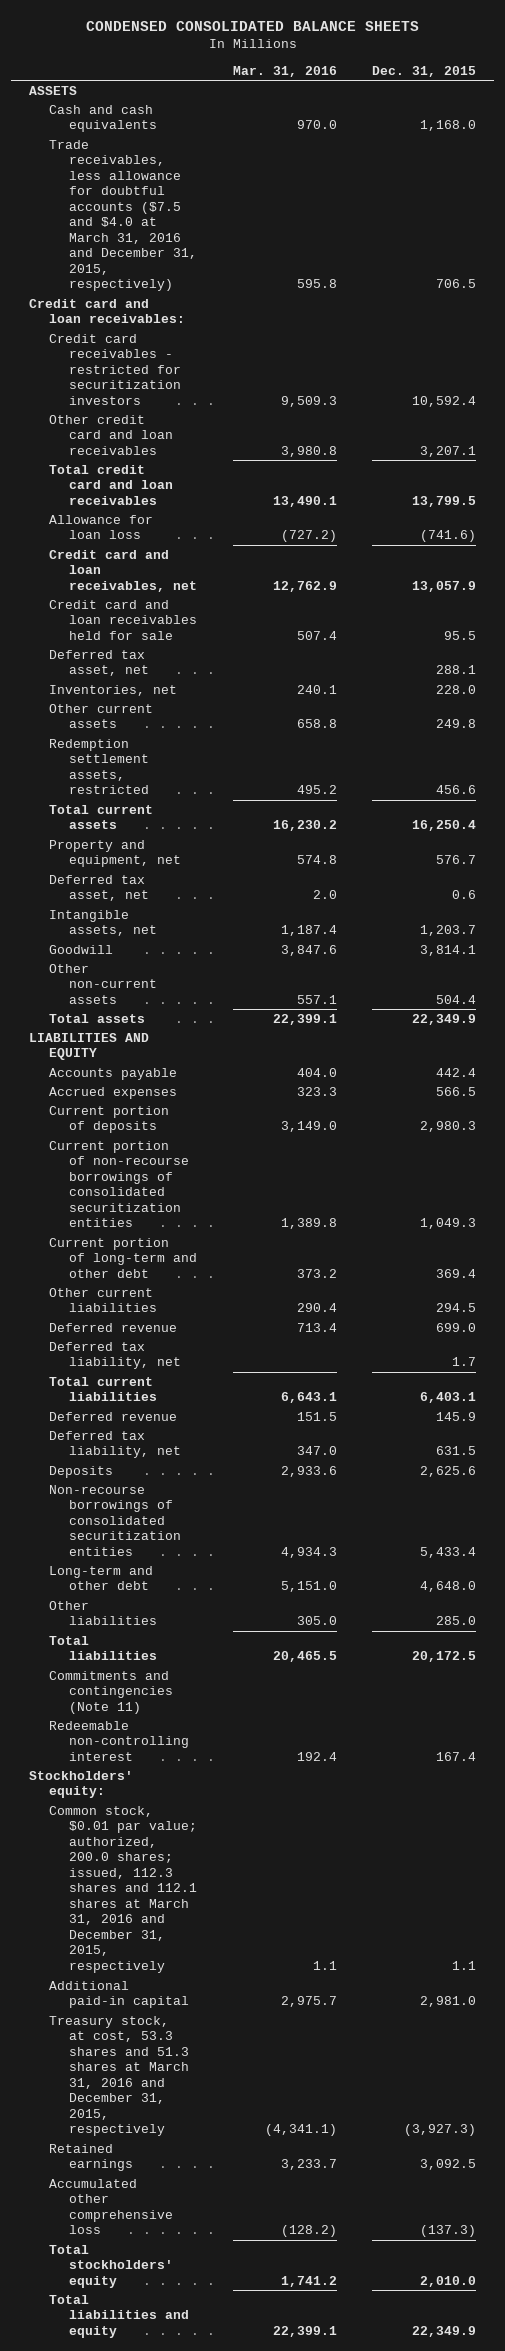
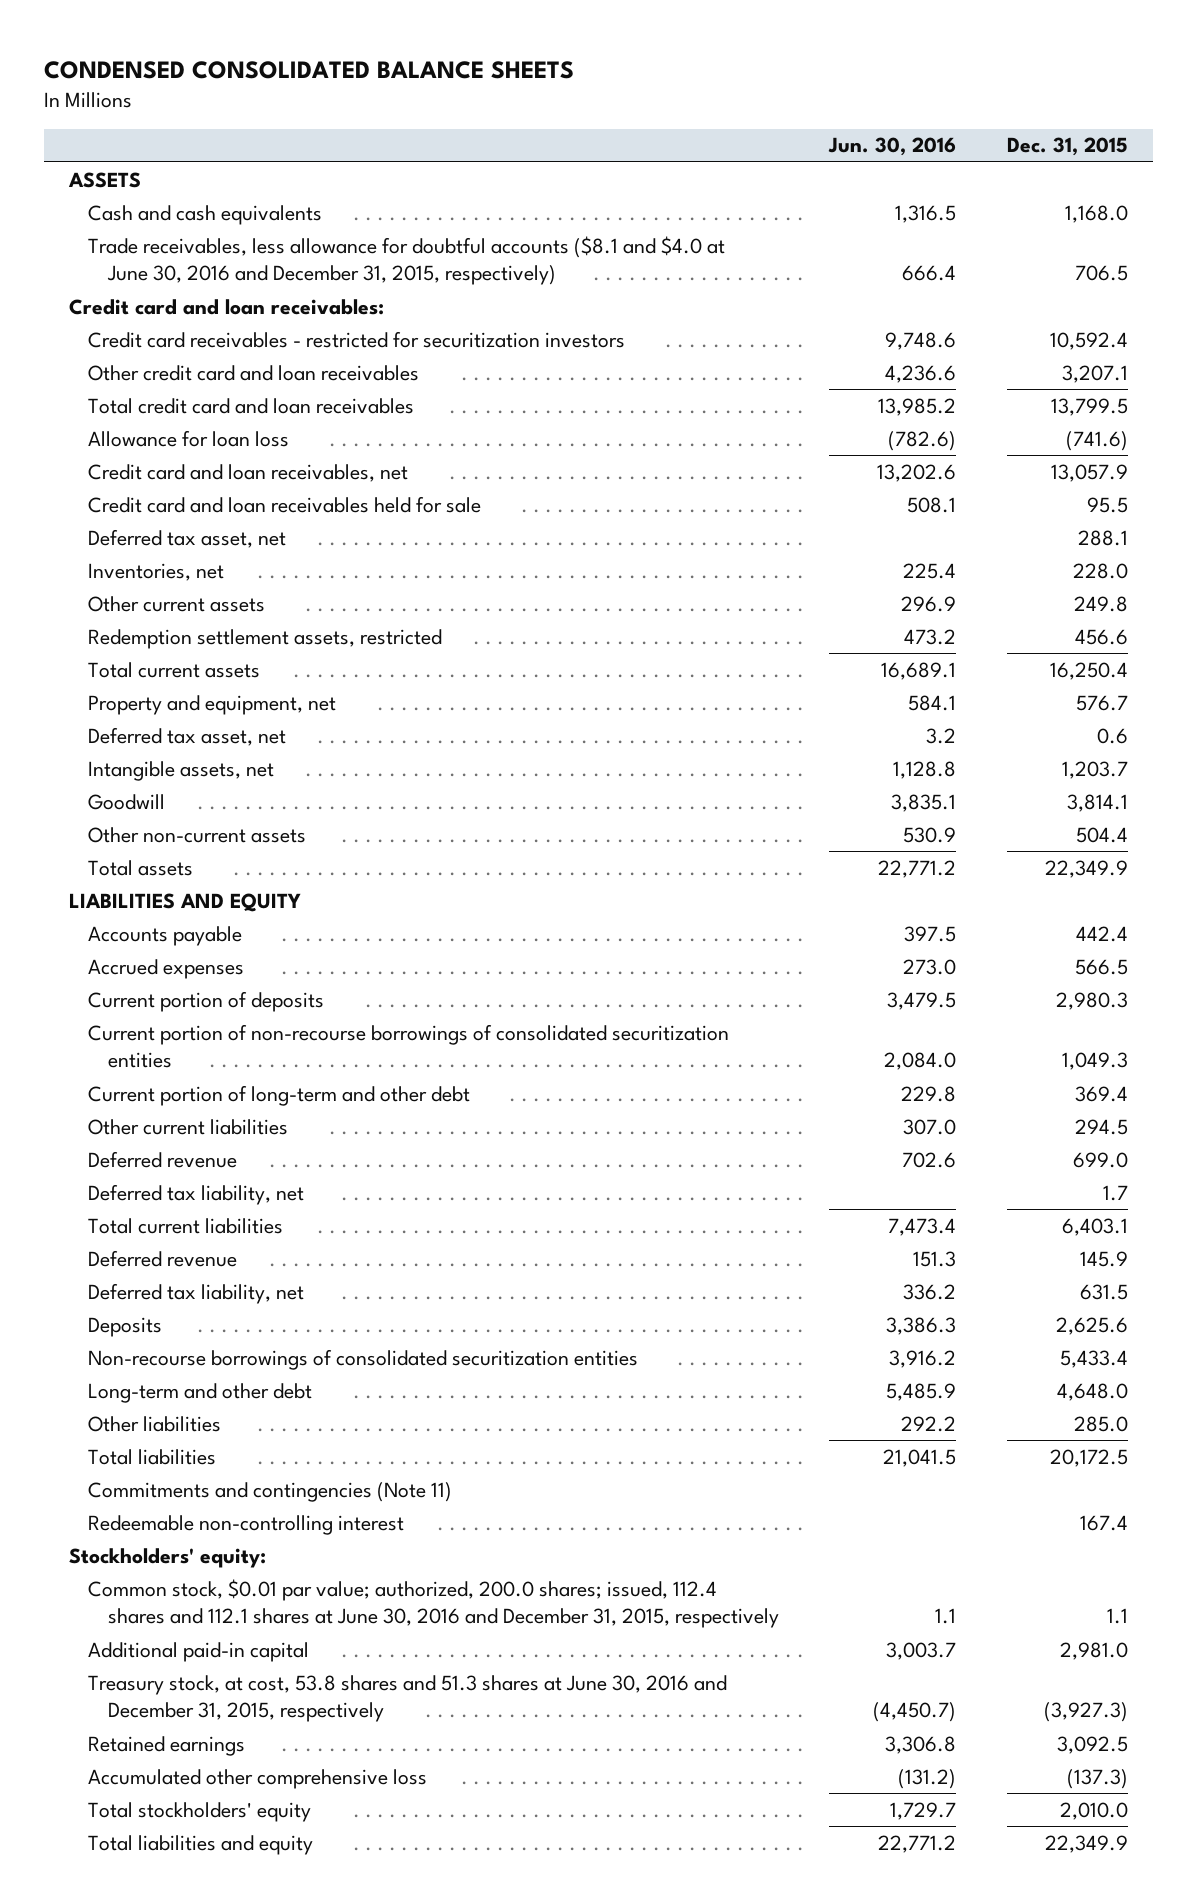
[232,65,337,77] Mar. 31, 2016 -> none
none -> [828,137,957,157] Jun. 30, 2016
[48,139,197,292] Trade receivables, less allowance for doubtful accounts ($7.5 and $4.0 at March 31, 2016 and December 31, 2015, respectively) -> [88,235,726,286] Trade receivables, less allowance for doubtful accounts ($8.1 and $4.0 at June 30, 2016 and December 31, 2015, respectively)
[48,1805,197,1973] Common stock, $0.01 par value; authorized, 200.0 shares; issued, 112.3 shares and 112.1 shares at March 31, 2016 and December 31, 2015, respectively -> [88,1578,779,1629] Common stock, $0.01 par value; authorized, 200.0 shares; issued, 112.4 shares and 112.1 shares at June 30, 2016 and December 31, 2015, respectively
[48,2015,189,2137] Treasury stock, at cost, 53.3 shares and 51.3 shares at March 31, 2016 and December 31, 2015, respectively -> [88,1674,728,1723] Treasury stock, at cost, 53.8 shares and 51.3 shares at June 30, 2016 and December 31, 2015, respectively

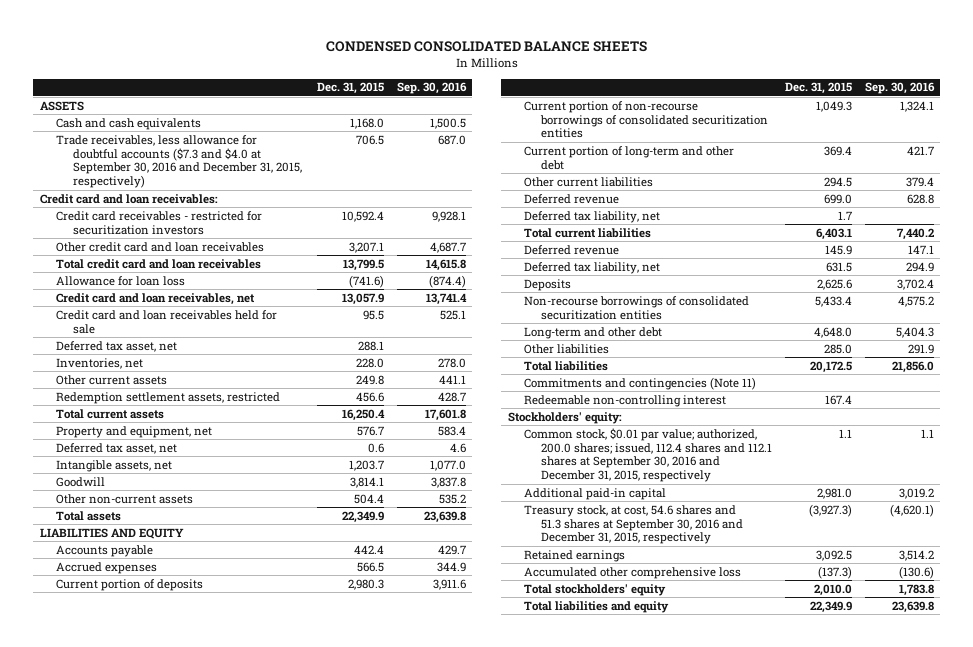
[828,137,957,157] Jun. 30, 2016 -> none
none -> [396,82,467,95] Sep. 30, 2016
[88,235,726,286] Trade receivables, less allowance for doubtful accounts ($8.1 and $4.0 at June 30, 2016 and December 31, 2015, respectively) -> [56,134,302,189] Trade receivables, less allowance for doubtful accounts ($7.3 and $4.0 at September 30, 2016 and December 31, 2015, respectively)
[88,1578,779,1629] Common stock, $0.01 par value; authorized, 200.0 shares; issued, 112.4 shares and 112.1 shares at June 30, 2016 and December 31, 2015, respectively -> [524,427,773,483] Common stock, $0.01 par value; authorized, 200.0 shares; issued, 112.4 shares and 112.1 shares at September 30, 2016 and December 31, 2015, respectively
[88,1674,728,1723] Treasury stock, at cost, 53.8 shares and 51.3 shares at June 30, 2016 and December 31, 2015, respectively -> [524,504,744,545] Treasury stock, at cost, 54.6 shares and 51.3 shares at September 30, 2016 and December 31, 2015, respectively

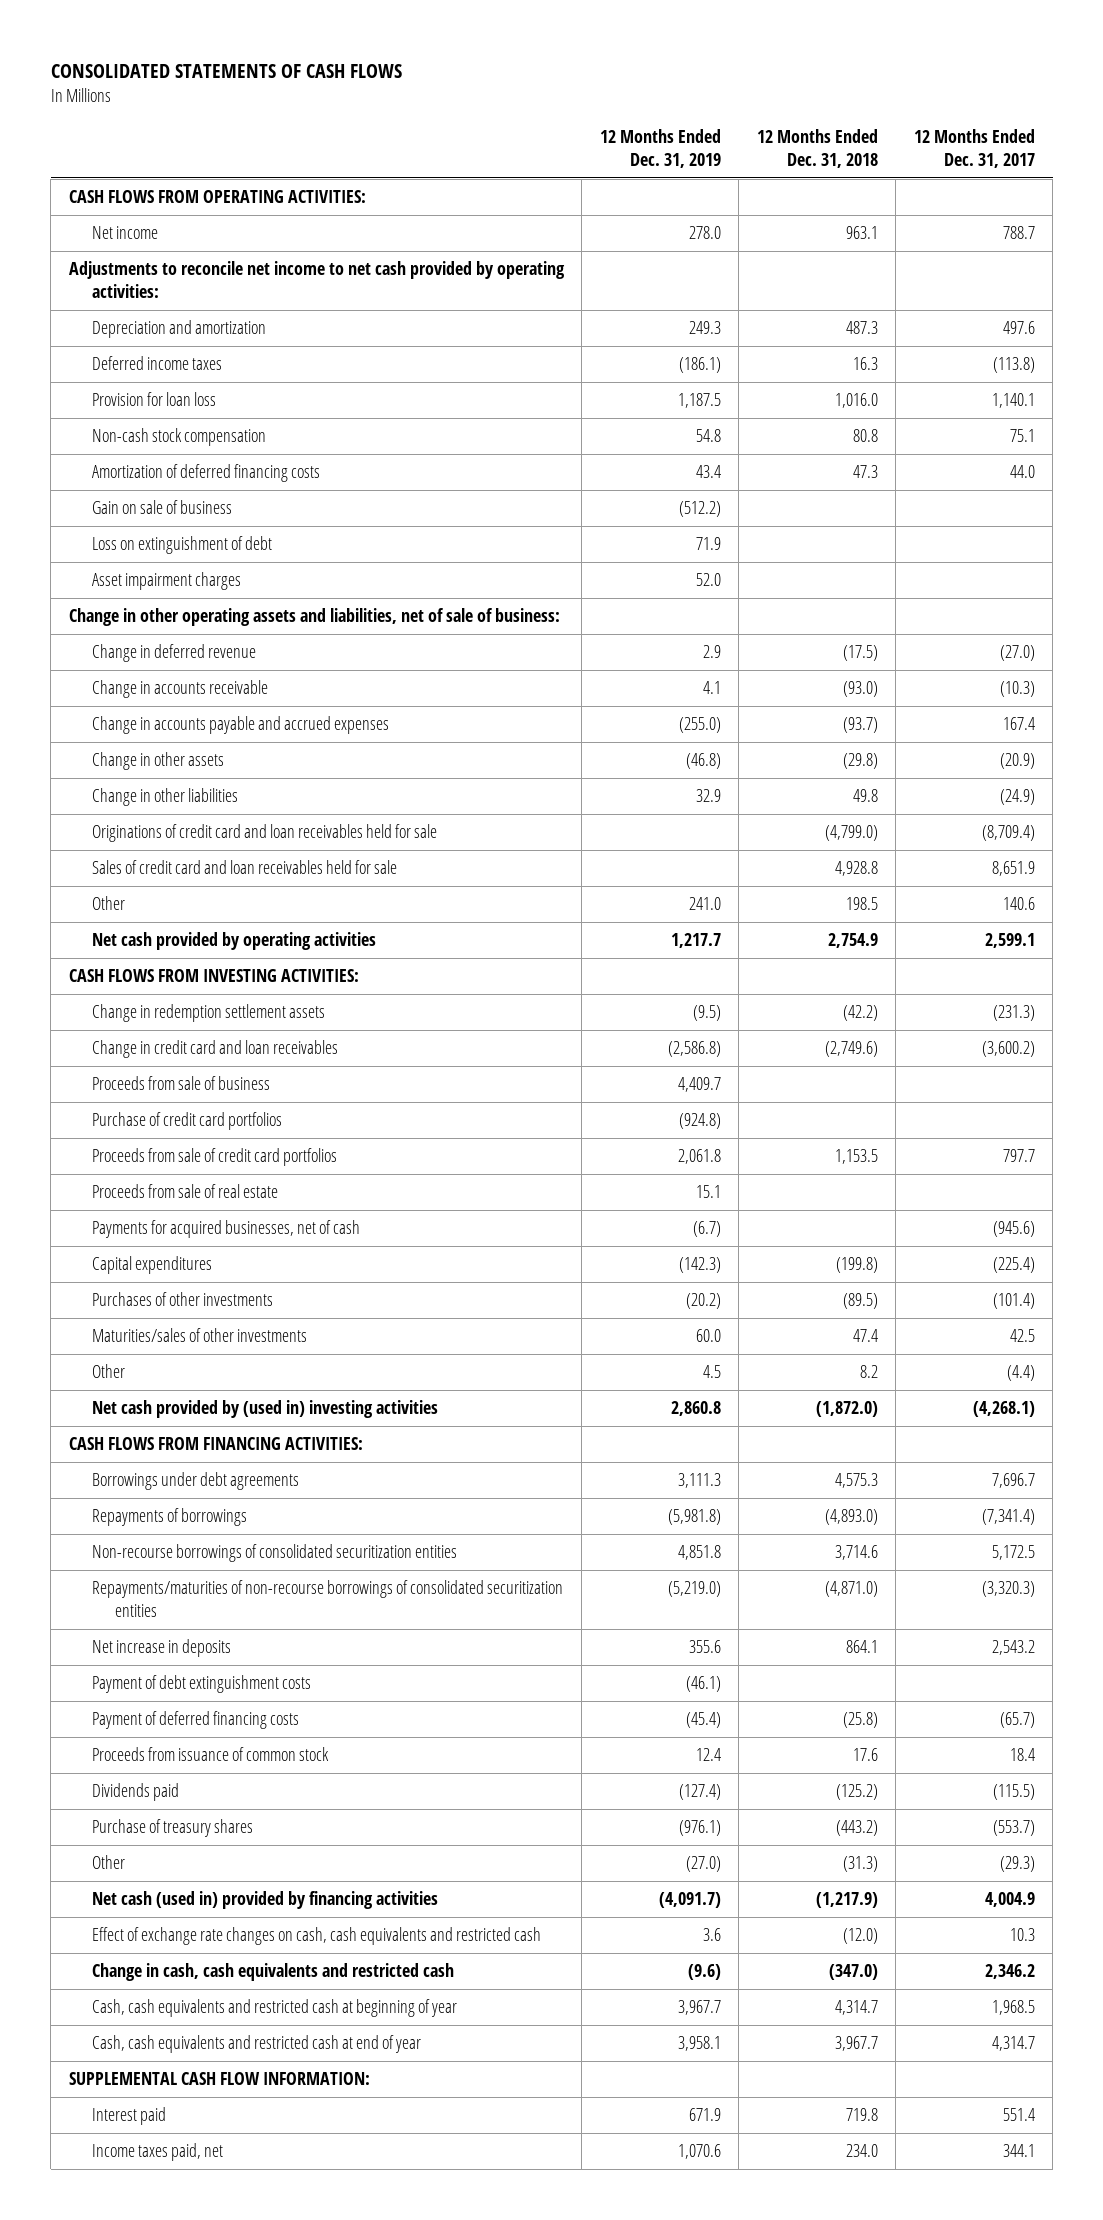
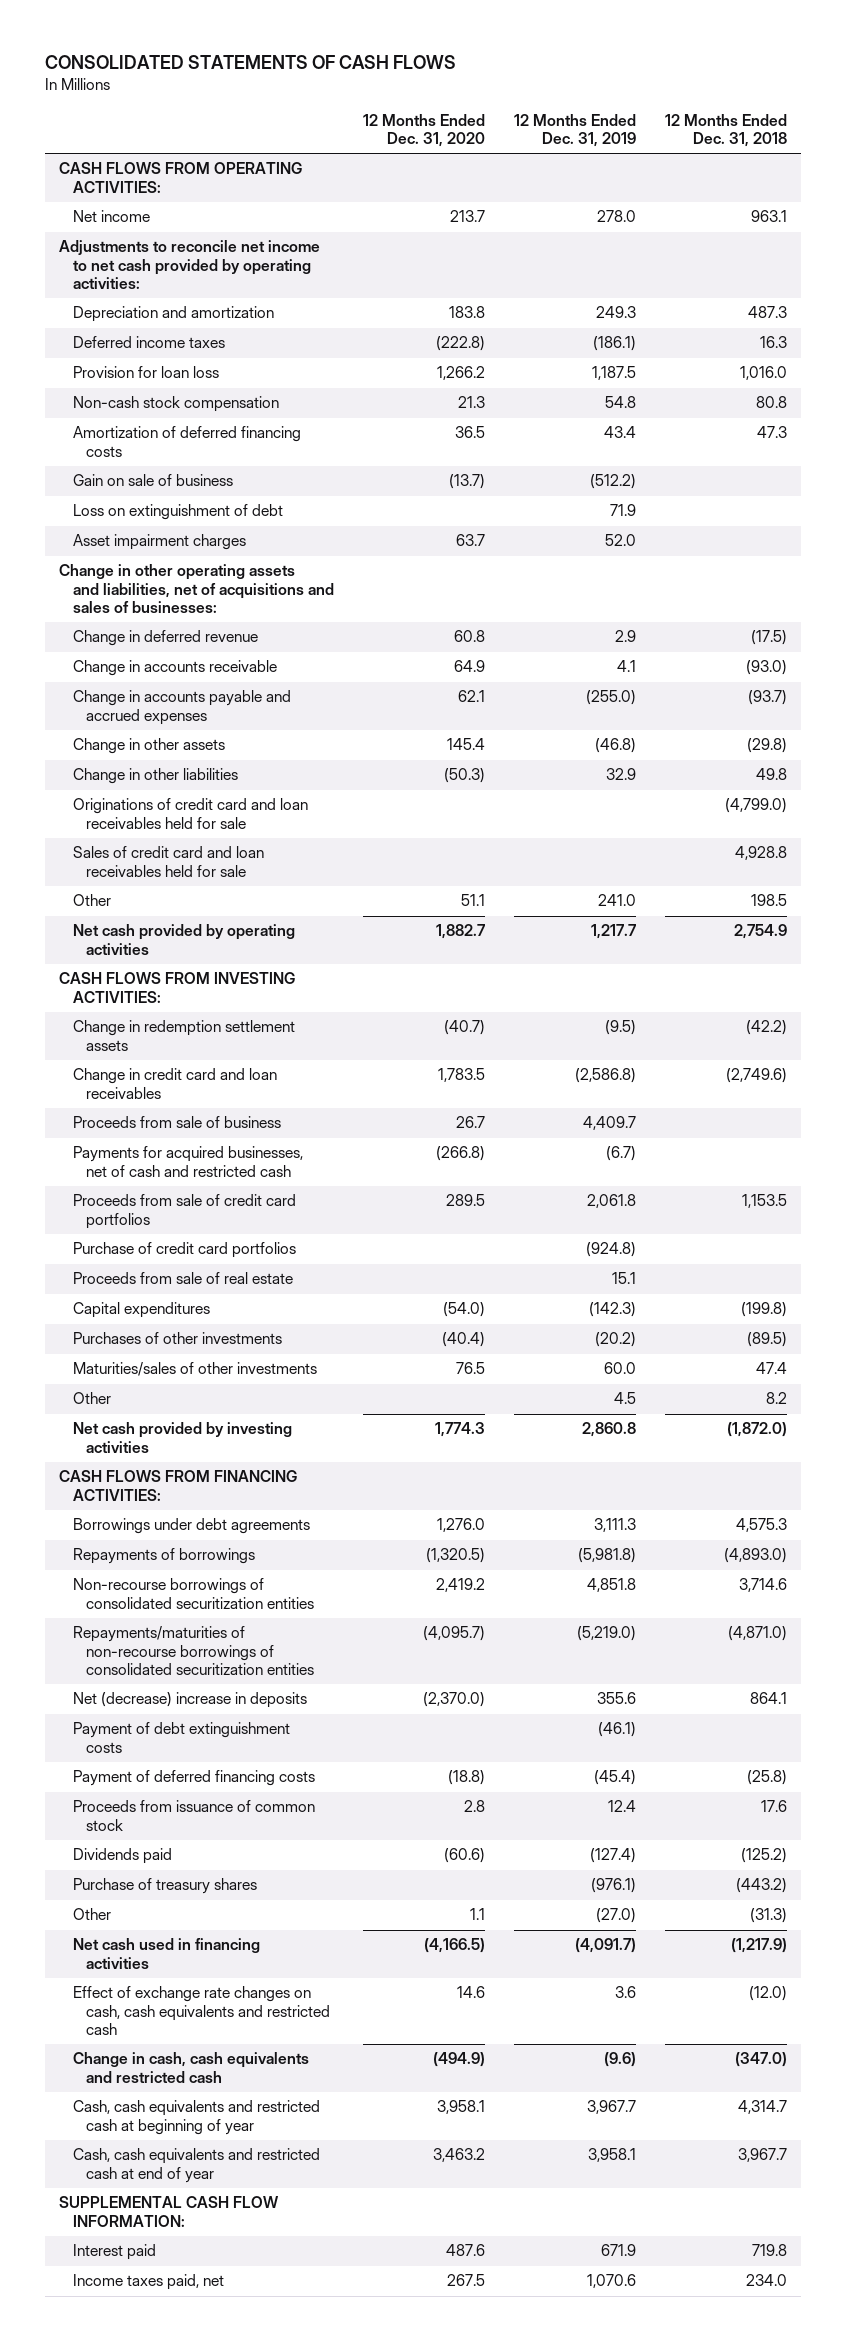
[913,129,1035,169] 12 Months Ended Dec. 31, 2017 -> none
none -> [362,113,485,148] 12 Months Ended Dec. 31, 2020
[68,608,560,627] Change in other operating assets and liabilities, net of sale of business: -> [59,564,334,614] Change in other operating assets and liabilities, net of acquisitions and sales of businesses:
none -> [72,1146,303,1177] Payments for acquired businesses, net of cash and restricted cash
[91,1112,282,1131] Purchase of credit card portfolios -> [72,1242,296,1259] Purchase of credit card portfolios
[91,1220,360,1239] Payments for acquired businesses, net of cash -> none
[91,1400,438,1419] Net cash provided by (used in) investing activities -> [72,1422,292,1453] Net cash provided by investing activities
[91,1639,231,1658] Net increase in deposits -> [72,1692,307,1709] Net (decrease) increase in deposits
[91,1891,438,1910] Net cash (used in) provided by financing activities -> [72,1938,260,1969] Net cash used in financing activities

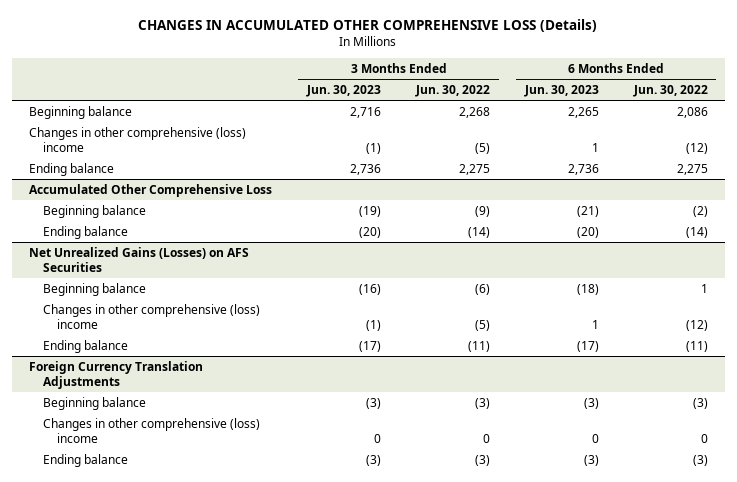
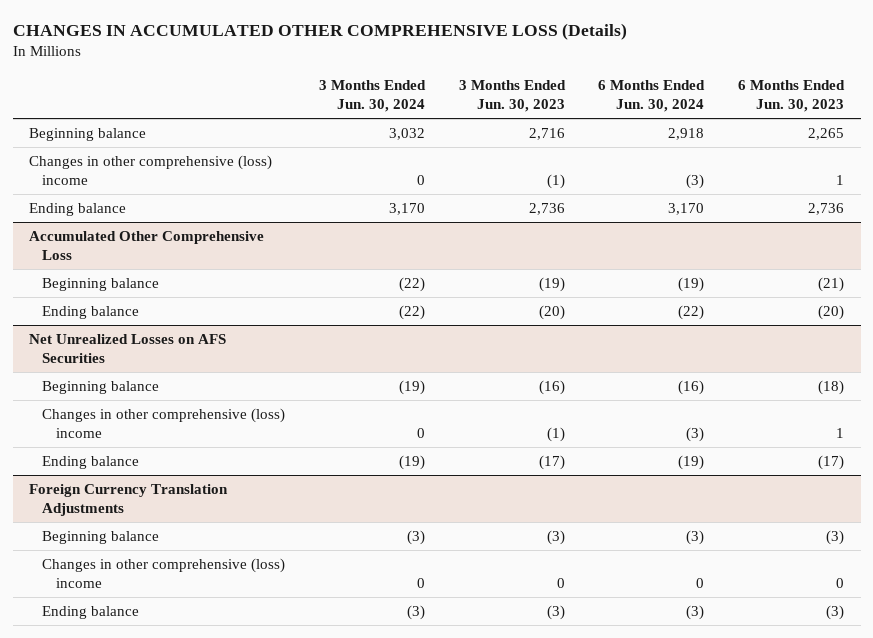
[414,85,490,98] Jun. 30, 2022 -> none
[632,85,708,98] Jun. 30, 2022 -> none
none -> [319,80,427,112] 3 Months Ended Jun. 30, 2024
none -> [598,80,706,112] 6 Months Ended Jun. 30, 2024
[29,246,250,272] Net Unrealized Gains (Losses) on AFS Securities -> [29,333,227,363] Net Unrealized Losses on AFS Securities

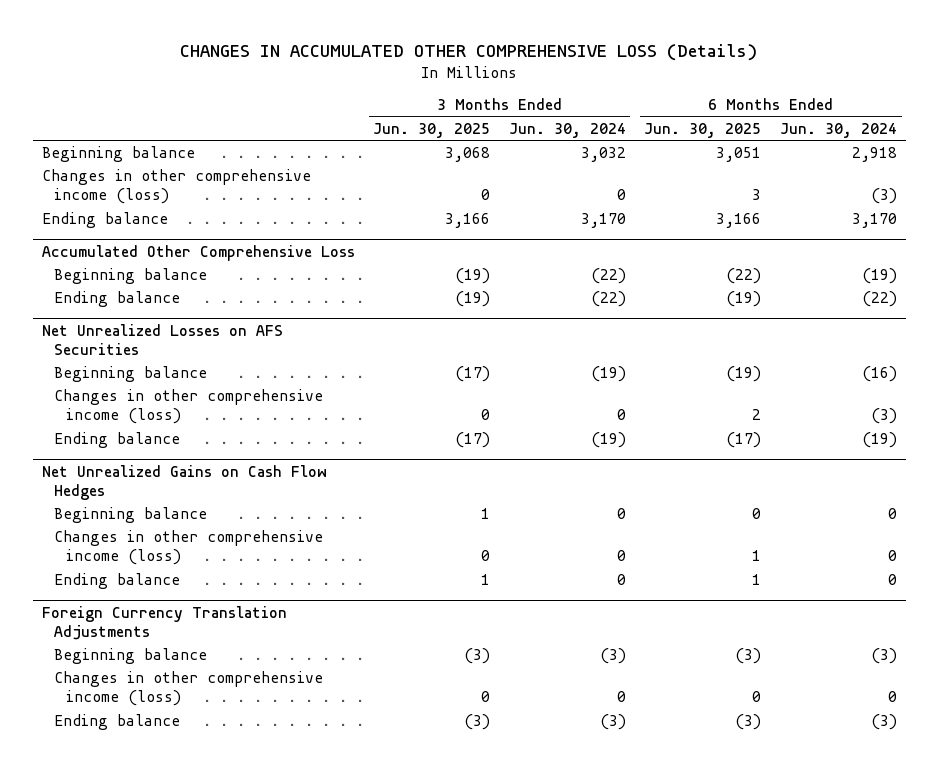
[458,80,566,112] 3 Months Ended Jun. 30, 2023 -> none
[738,80,846,112] 6 Months Ended Jun. 30, 2023 -> none
none -> [373,122,491,138] Jun. 30, 2025
none -> [644,122,762,138] Jun. 30, 2025
[29,154,273,185] Changes in other comprehensive (loss) income -> [41,169,311,205] Changes in other comprehensive income (loss)
[42,407,286,438] Changes in other comprehensive (loss) income -> [53,389,323,425] Changes in other comprehensive income (loss)
none -> [41,464,327,501] Net Unrealized Gains on Cash Flow Hedges
none -> [53,507,207,524] Beginning balance
none -> [53,530,323,566] Changes in other comprehensive income (loss)
none -> [53,573,180,590] Ending balance
[42,557,286,588] Changes in other comprehensive (loss) income -> [53,671,323,707] Changes in other comprehensive income (loss)

